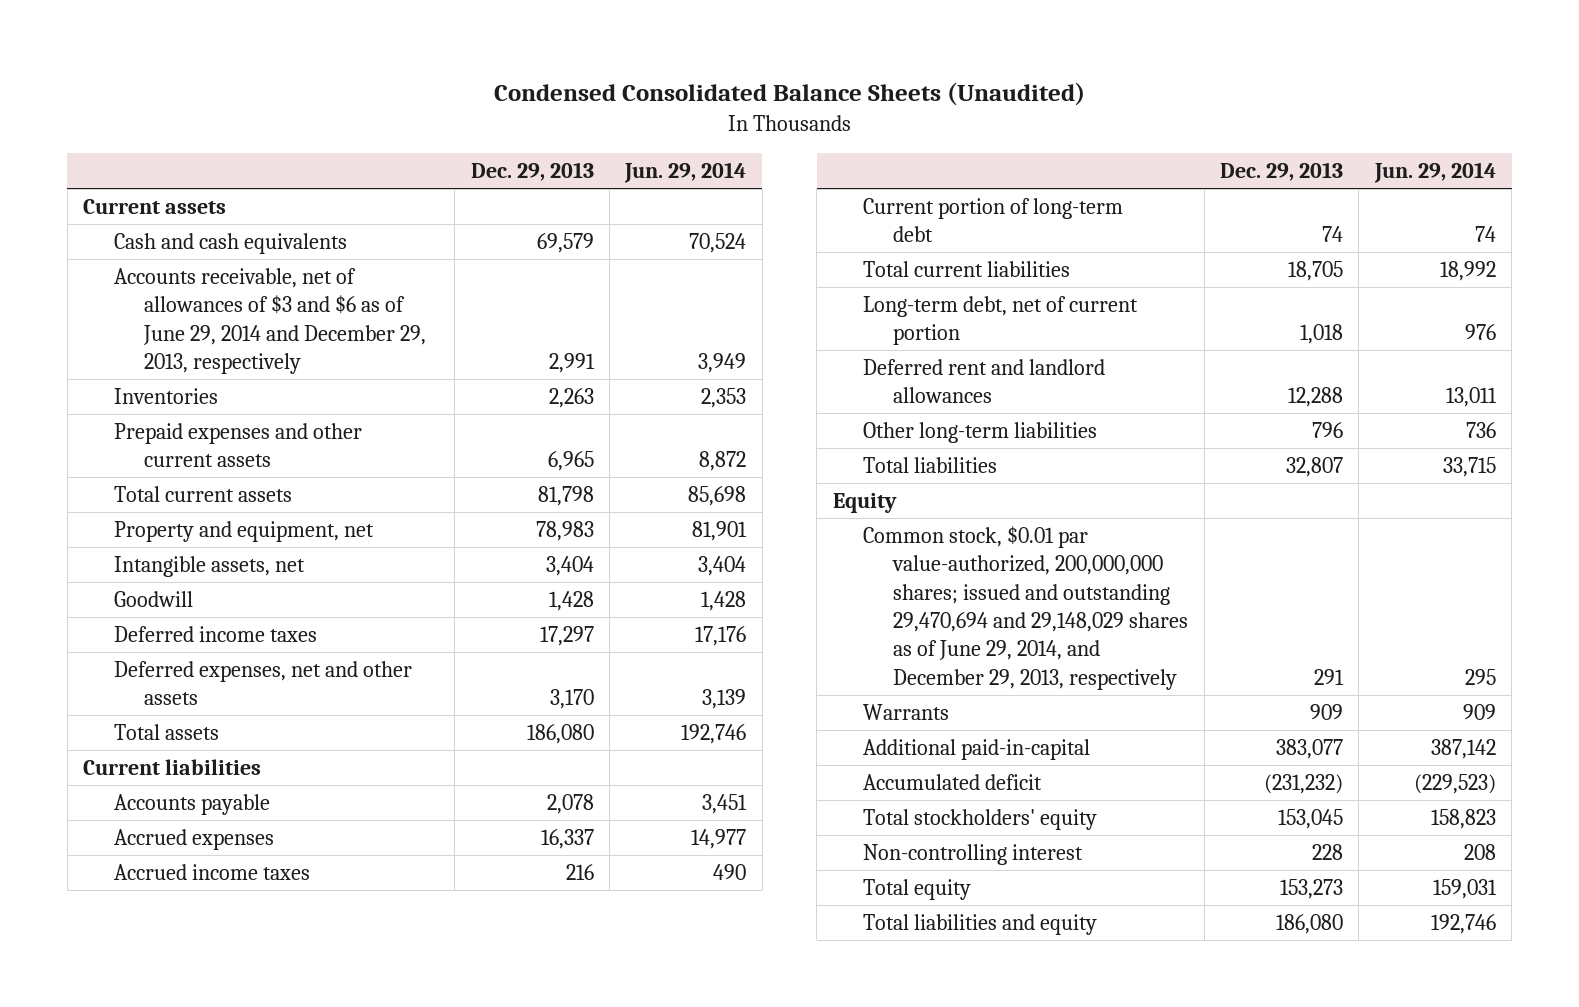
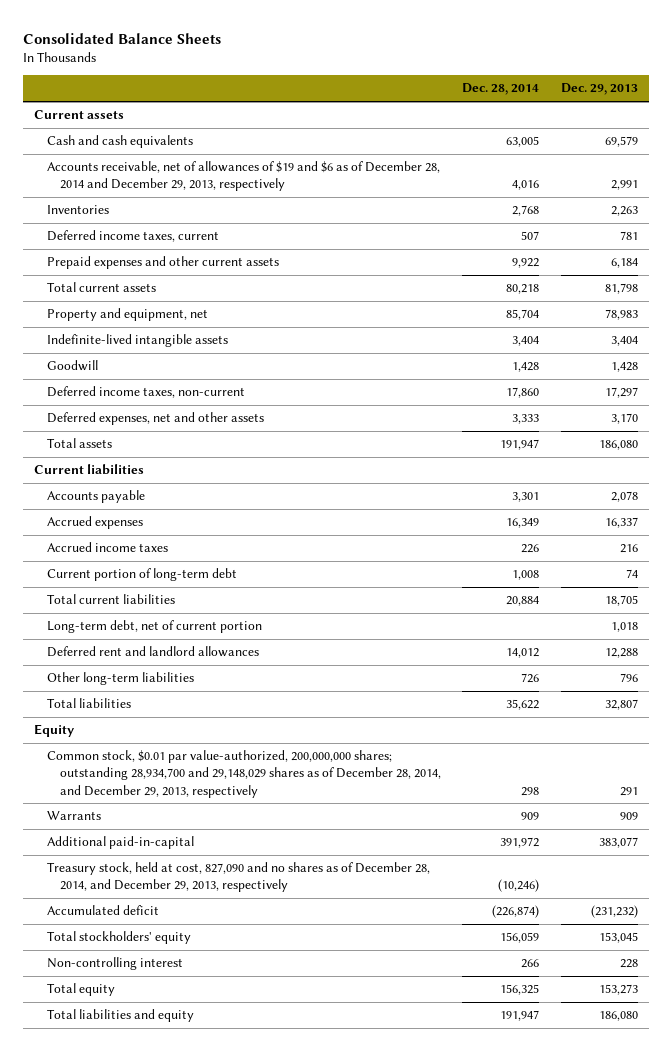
[493,82,1085,107] Condensed Consolidated Balance Sheets (Unaudited) -> [23,32,222,44] Consolidated Balance Sheets
[624,162,747,184] Jun. 29, 2014 -> none
none -> [462,83,540,96] Dec. 28, 2014
[113,267,426,375] Accounts receivable, net of allowances of $3 and $6 as of June 29, 2014 and December 29, 2013, respectively -> [46,161,440,192] Accounts receivable, net of allowances of $19 and $6 as of December 28, 2014 and December 29, 2013, respectively
none -> [46,230,219,243] Deferred income taxes, current
[547,451,594,472] 6,965 -> [610,258,638,269] 6,184
[113,555,305,577] Intangible assets, net -> [46,334,228,348] Indefinite-lived intangible assets
[113,625,317,642] Deferred income taxes -> [46,386,245,399] Deferred income taxes, non-current
[863,525,1189,690] Common stock, $0.01 par value-authorized, 200,000,000 shares; issued and outstanding 29,470,694 and 29,148,029 shares as of June 29, 2014, and December 29, 2013, respectively -> [46,750,441,798] Common stock, $0.01 par value-authorized, 200,000,000 shares; outstanding 28,934,700 and 29,148,029 shares as of December 28, 2014, and December 29, 2013, respectively
none -> [46,862,430,893] Treasury stock, held at cost, 827,090 and no shares as of December 28, 2014, and December 29, 2013, respectively

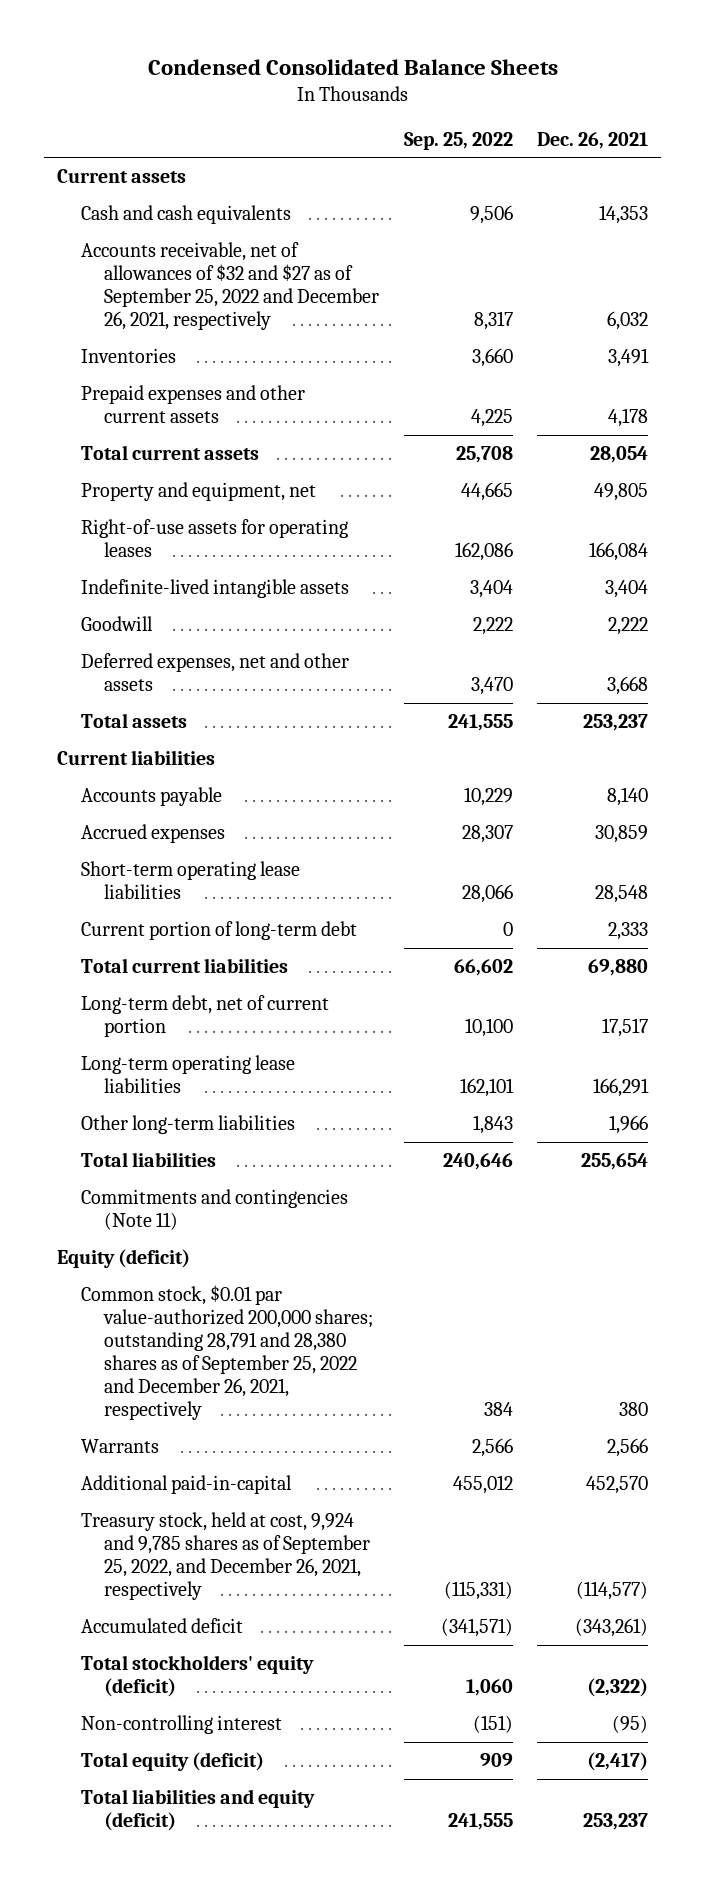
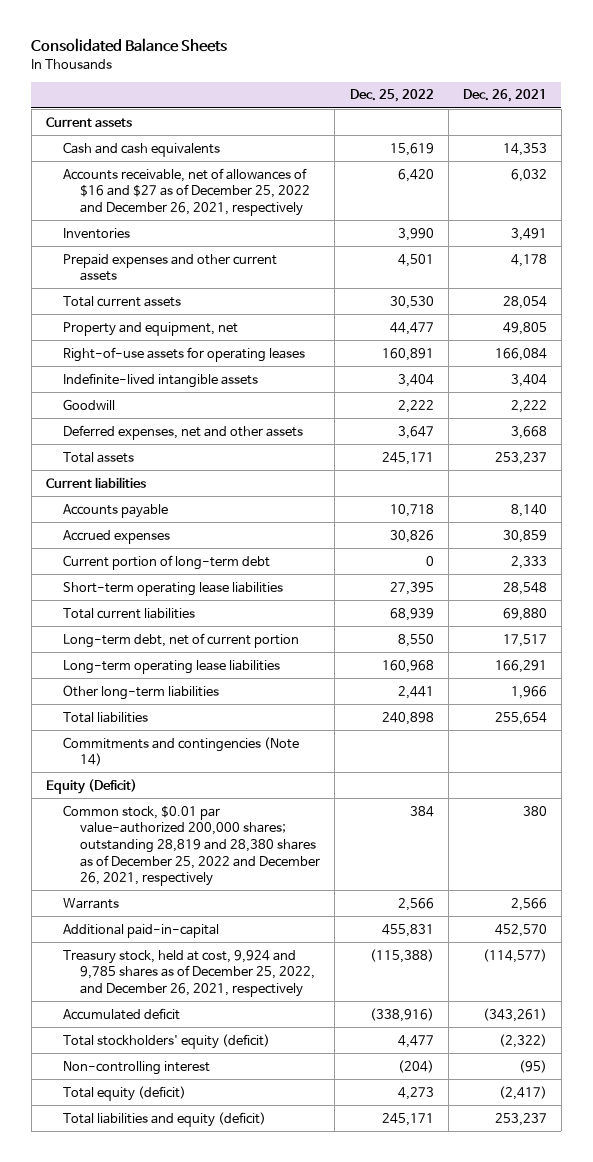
[147,58,558,75] Condensed Consolidated Balance Sheets -> [31,38,228,53] Consolidated Balance Sheets
[403,131,513,150] Sep. 25, 2022 -> none
none -> [349,89,434,103] Dec. 25, 2022
[80,241,380,331] Accounts receivable, net of allowances of $32 and $27 as of September 25, 2022 and December 26, 2021, respectively -> [63,167,311,216] Accounts receivable, net of allowances of $16 and $27 as of December 25, 2022 and December 26, 2021, respectively
[80,860,300,900] Short-term operating lease liabilities -> [63,581,284,596] Short-term operating lease liabilities
[80,1188,348,1231] Commitments and contingencies (Note 11) -> [63,736,300,767] Commitments and contingencies (Note 14)
[56,1248,190,1268] Equity (deficit) -> [46,778,138,794] Equity (Deficit)
[80,1284,374,1421] Common stock, $0.01 par value-authorized 200,000 shares; outstanding 28,791 and 28,380 shares as of September 25, 2022 and December 26, 2021, respectively -> [63,804,321,887] Common stock, $0.01 par value-authorized 200,000 shares; outstanding 28,819 and 28,380 shares as of December 25, 2022 and December 26, 2021, respectively
[80,1511,371,1601] Treasury stock, held at cost, 9,924 and 9,785 shares as of September 25, 2022, and December 26, 2021, respectively -> [63,949,316,997] Treasury stock, held at cost, 9,924 and 9,785 shares as of December 25, 2022, and December 26, 2021, respectively

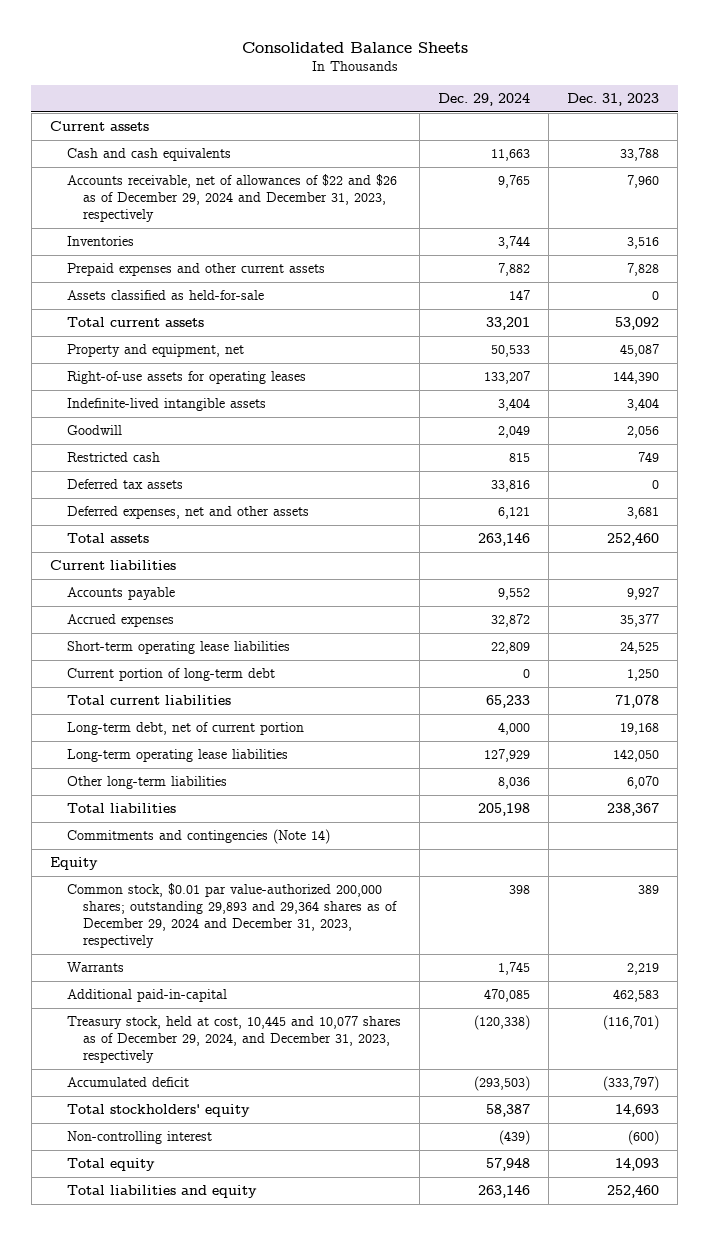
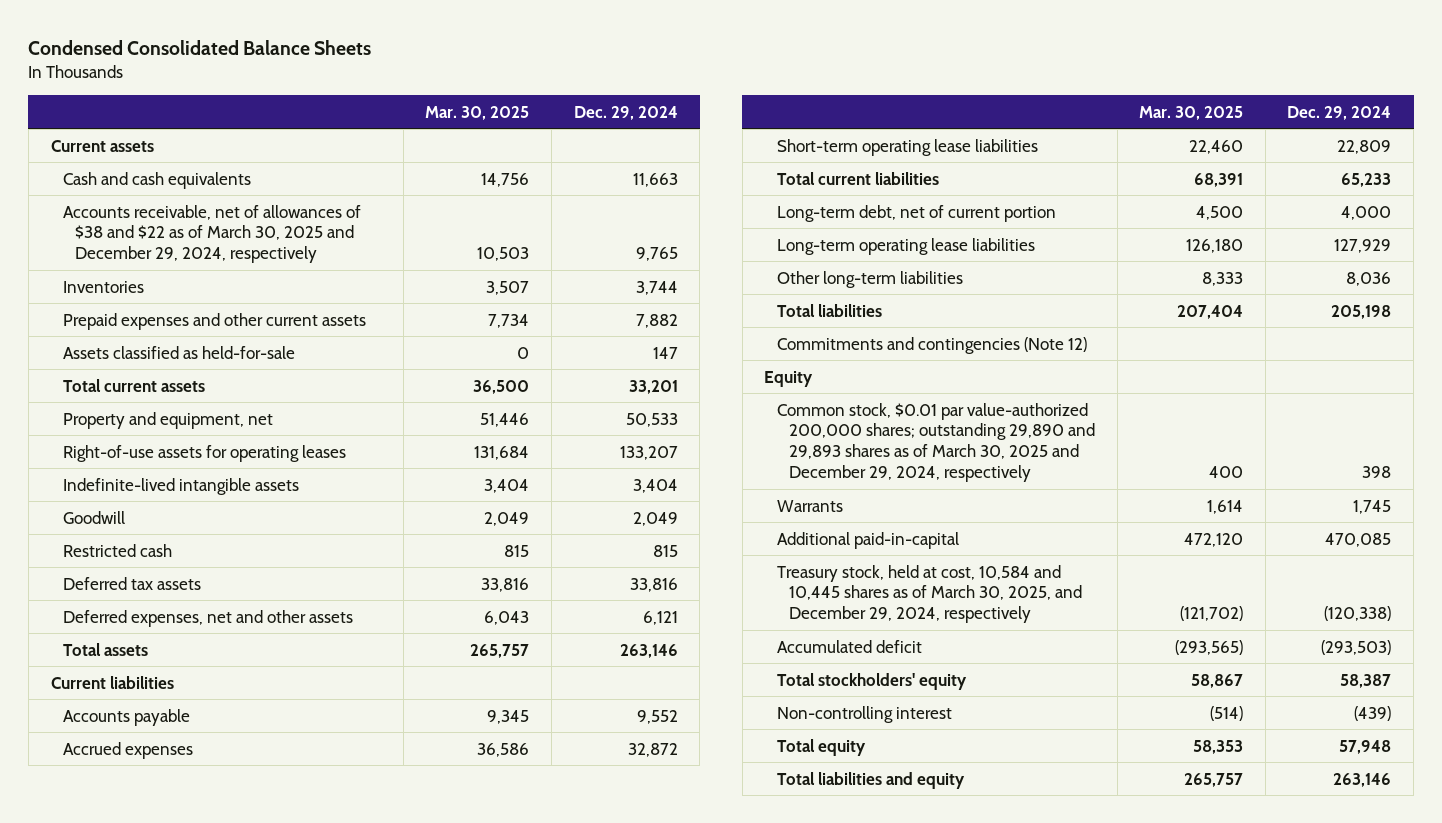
[241,41,468,53] Consolidated Balance Sheets -> [28,39,372,55] Condensed Consolidated Balance Sheets
[567,93,660,107] Dec. 31, 2023 -> none
none -> [425,105,530,120] Mar. 30, 2025
[66,174,397,223] Accounts receivable, net of allowances of $22 and $26 as of December 29, 2024 and December 31, 2023, respectively -> [62,204,361,264] Accounts receivable, net of allowances of $38 and $22 as of March 30, 2025 and December 29, 2024, respectively
[66,668,275,682] Current portion of long-term debt -> none
[66,829,330,845] Commitments and contingencies (Note 14) -> [776,336,1087,354] Commitments and contingencies (Note 12)
[66,883,397,949] Common stock, $0.01 par value-authorized 200,000 shares; outstanding 29,893 and 29,364 shares as of December 29, 2024 and December 31, 2023, respectively -> [776,402,1095,483] Common stock, $0.01 par value-authorized 200,000 shares; outstanding 29,890 and 29,893 shares as of March 30, 2025 and December 29, 2024, respectively
[66,1016,401,1064] Treasury stock, held at cost, 10,445 and 10,077 shares as of December 29, 2024, and December 31, 2023, respectively -> [776,564,1082,624] Treasury stock, held at cost, 10,584 and 10,445 shares as of March 30, 2025, and December 29, 2024, respectively

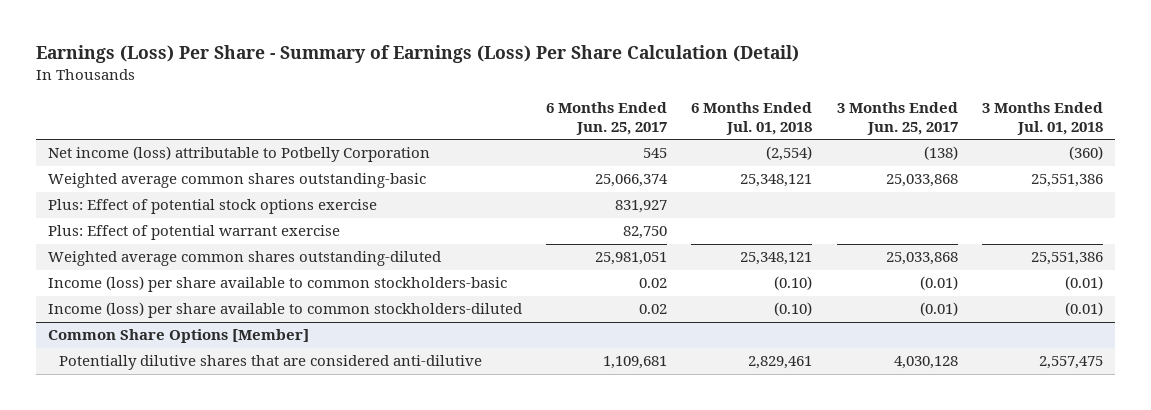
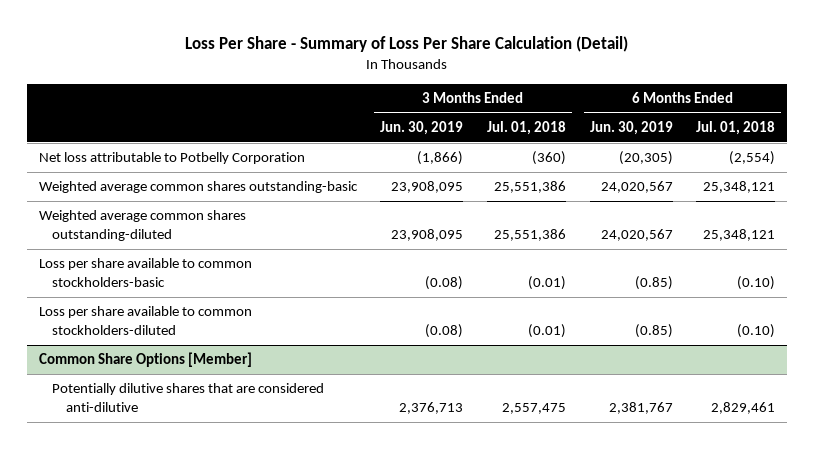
[35,45,799,64] Earnings (Loss) Per Share - Summary of Earnings (Loss) Per Share Calculation (Detail) -> [185,36,629,53] Loss Per Share - Summary of Loss Per Share Calculation (Detail)
[546,102,668,135] 6 Months Ended Jun. 25, 2017 -> none
[836,102,958,135] 3 Months Ended Jun. 25, 2017 -> none
none -> [380,121,464,136] Jun. 30, 2019
none -> [589,121,673,136] Jun. 30, 2019
[47,146,430,163] Net income (loss) attributable to Potbelly Corporation -> [38,152,305,165] Net loss attributable to Potbelly Corporation
[47,199,377,215] Plus: Effect of potential stock options exercise -> none
[47,225,340,241] Plus: Effect of potential warrant exercise -> none
[47,276,507,293] Income (loss) per share available to common stockholders-basic -> [38,258,252,287] Loss per share available to common stockholders-basic
[47,302,522,319] Income (loss) per share available to common stockholders-diluted -> [38,306,252,335] Loss per share available to common stockholders-diluted

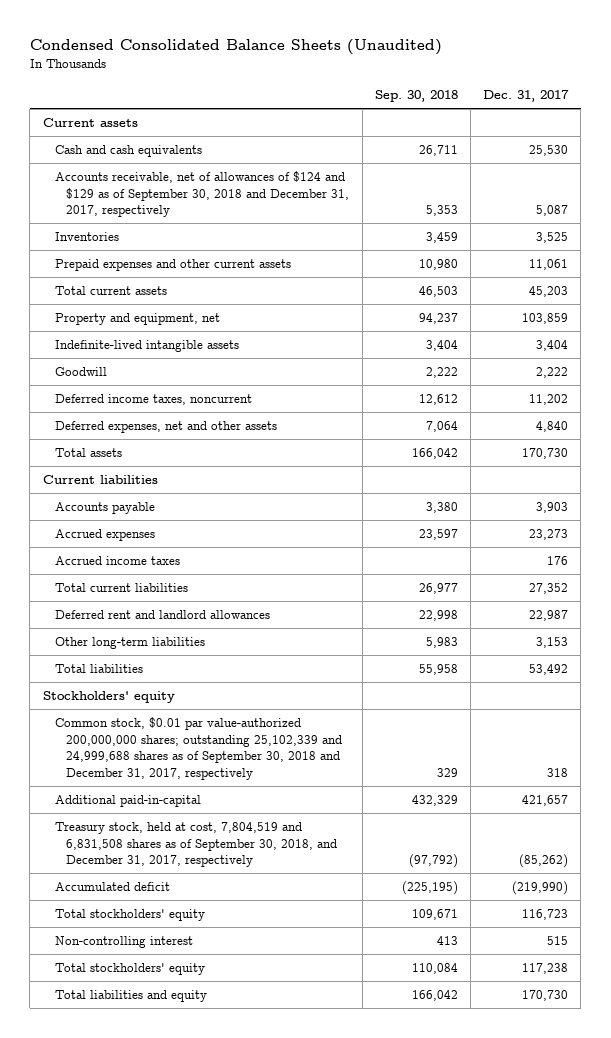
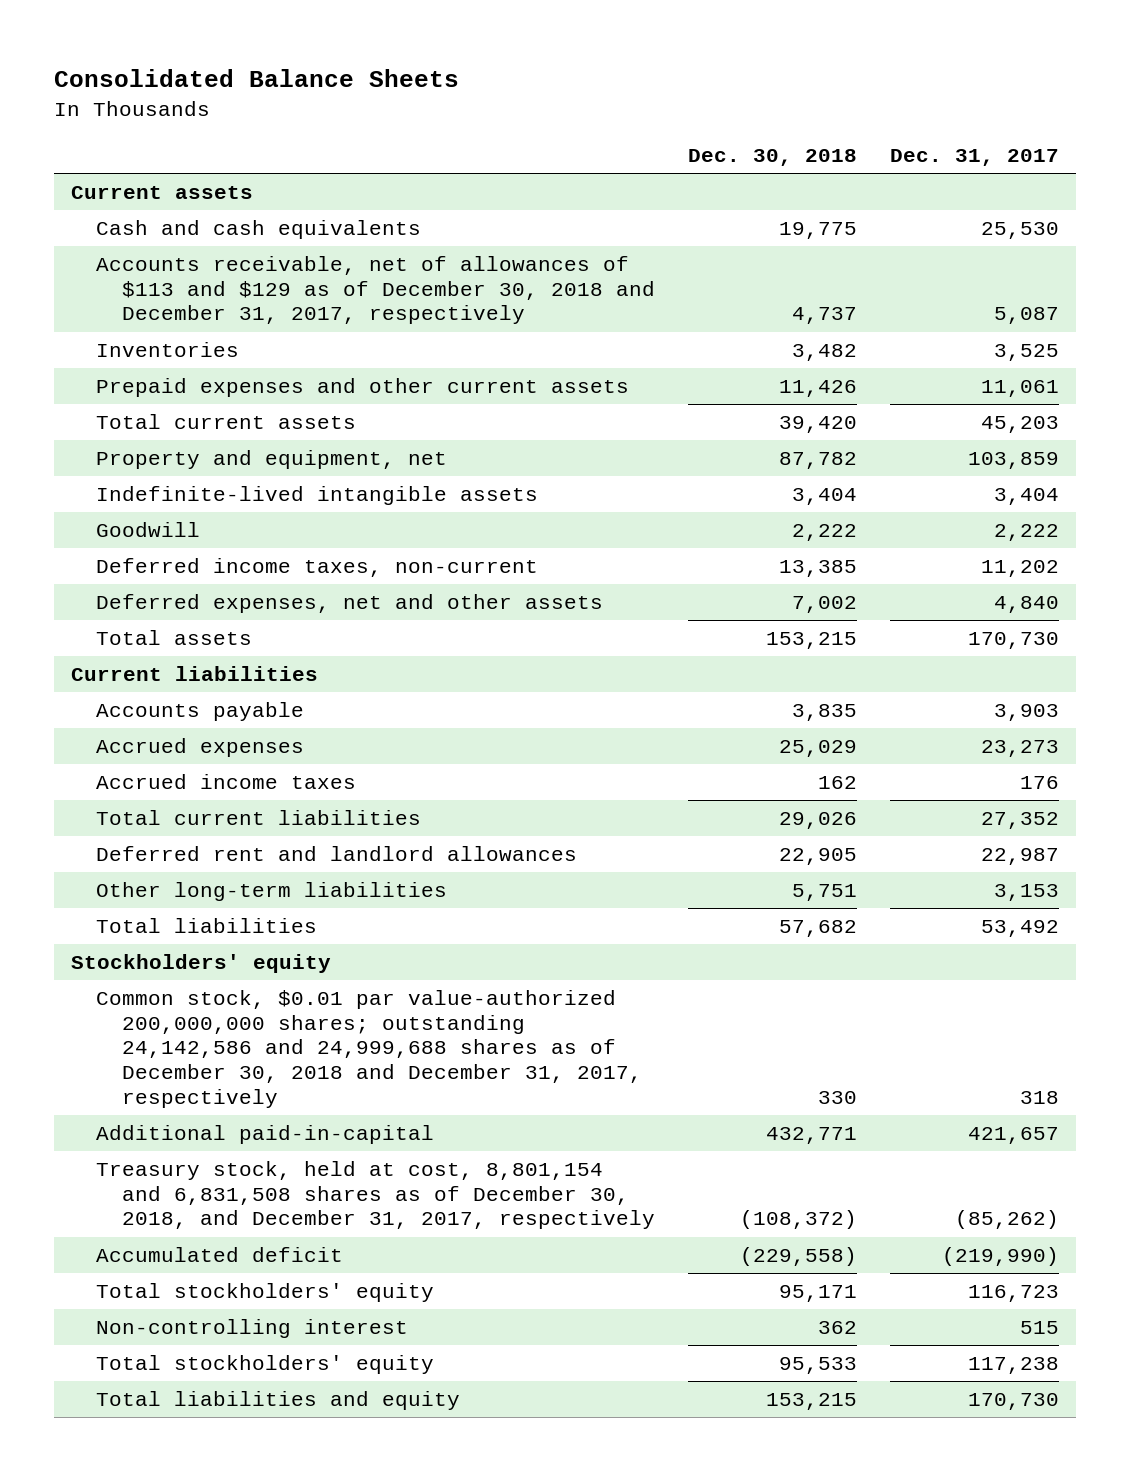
[29,39,442,56] Condensed Consolidated Balance Sheets (Unaudited) -> [54,69,460,88] Consolidated Balance Sheets
[374,90,458,103] Sep. 30, 2018 -> none
none -> [688,149,858,167] Dec. 30, 2018
[54,170,350,218] Accounts receivable, net of allowances of $124 and $129 as of September 30, 2018 and December 31, 2017, respectively -> [96,256,655,325] Accounts receivable, net of allowances of $113 and $129 as of December 30, 2018 and December 31, 2017, respectively
[54,393,252,405] Deferred income taxes, noncurrent -> [96,558,539,578] Deferred income taxes, non-current
[54,716,343,780] Common stock, $0.01 par value-authorized 200,000,000 shares; outstanding 25,102,339 and 24,999,688 shares as of September 30, 2018 and December 31, 2017, respectively -> [96,990,642,1108] Common stock, $0.01 par value-authorized 200,000,000 shares; outstanding 24,142,586 and 24,999,688 shares as of December 30, 2018 and December 31, 2017, respectively
[54,821,338,868] Treasury stock, held at cost, 7,804,519 and 6,831,508 shares as of September 30, 2018, and December 31, 2017, respectively -> [96,1161,655,1230] Treasury stock, held at cost, 8,801,154 and 6,831,508 shares as of December 30, 2018, and December 31, 2017, respectively

